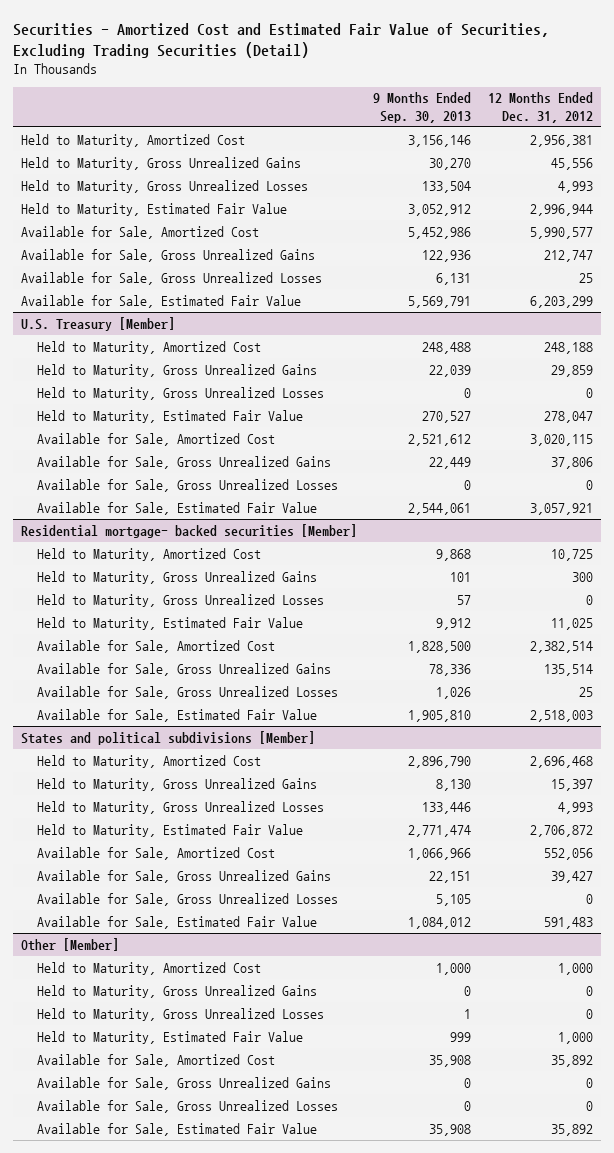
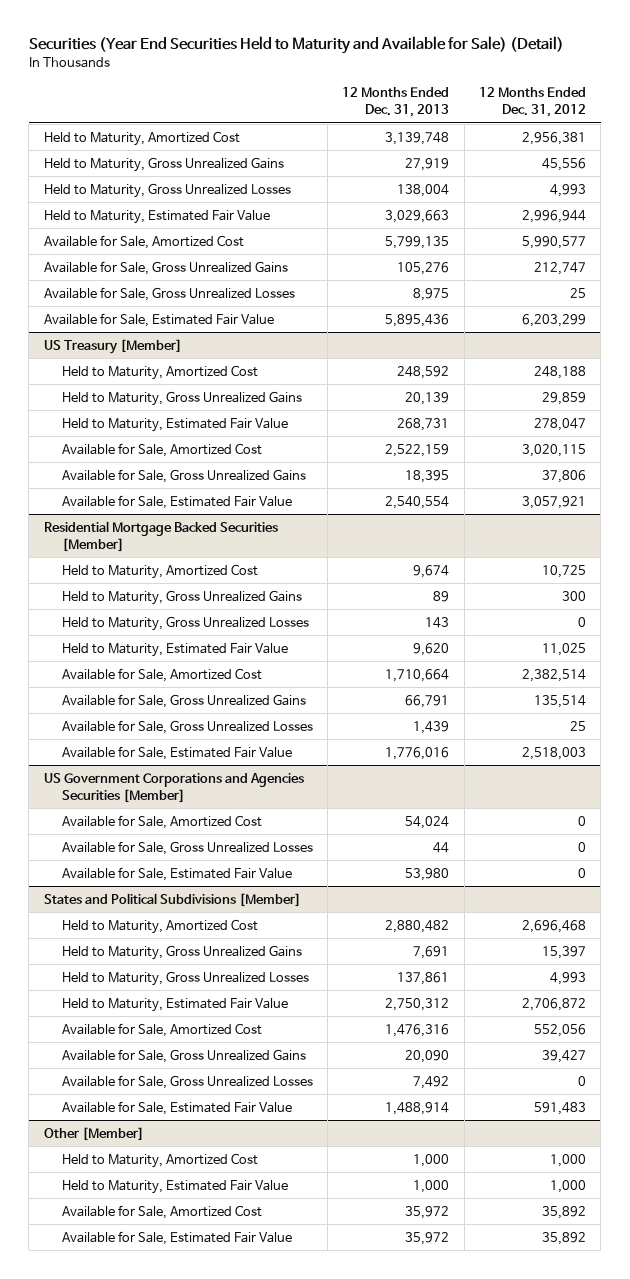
[12,22,549,58] Securities - Amortized Cost and Estimated Fair Value of Securities, Excluding Trading Securities (Detail) -> [28,36,564,55] Securities (Year End Securities Held to Maturity and Available for Sale) (Detail)
[373,92,472,123] 9 Months Ended Sep. 30, 2013 -> none
none -> [342,87,450,118] 12 Months Ended Dec. 31, 2013
[20,316,175,331] U.S. Treasury [Member] -> [43,338,182,354] US Treasury [Member]
[37,386,325,400] Held to Maturity, Gross Unrealized Losses -> none
[37,478,339,492] Available for Sale, Gross Unrealized Losses -> none
[20,523,357,538] Residential mortgage- backed securities [Member] -> [43,520,278,552] Residential Mortgage Backed Securities [Member]
none -> [43,772,304,803] US Government Corporations and Agencies Securities [Member]
none -> [61,814,262,829] Available for Sale, Amortized Cost
none -> [61,840,313,855] Available for Sale, Gross Unrealized Losses
none -> [61,866,292,881] Available for Sale, Estimated Fair Value
[20,730,315,745] States and political subdivisions [Member] -> [43,892,301,907] States and Political Subdivisions [Member]
[37,984,318,998] Held to Maturity, Gross Unrealized Gains -> none
[37,1007,325,1021] Held to Maturity, Gross Unrealized Losses -> none
[37,1076,332,1090] Available for Sale, Gross Unrealized Gains -> none
[37,1099,339,1113] Available for Sale, Gross Unrealized Losses -> none

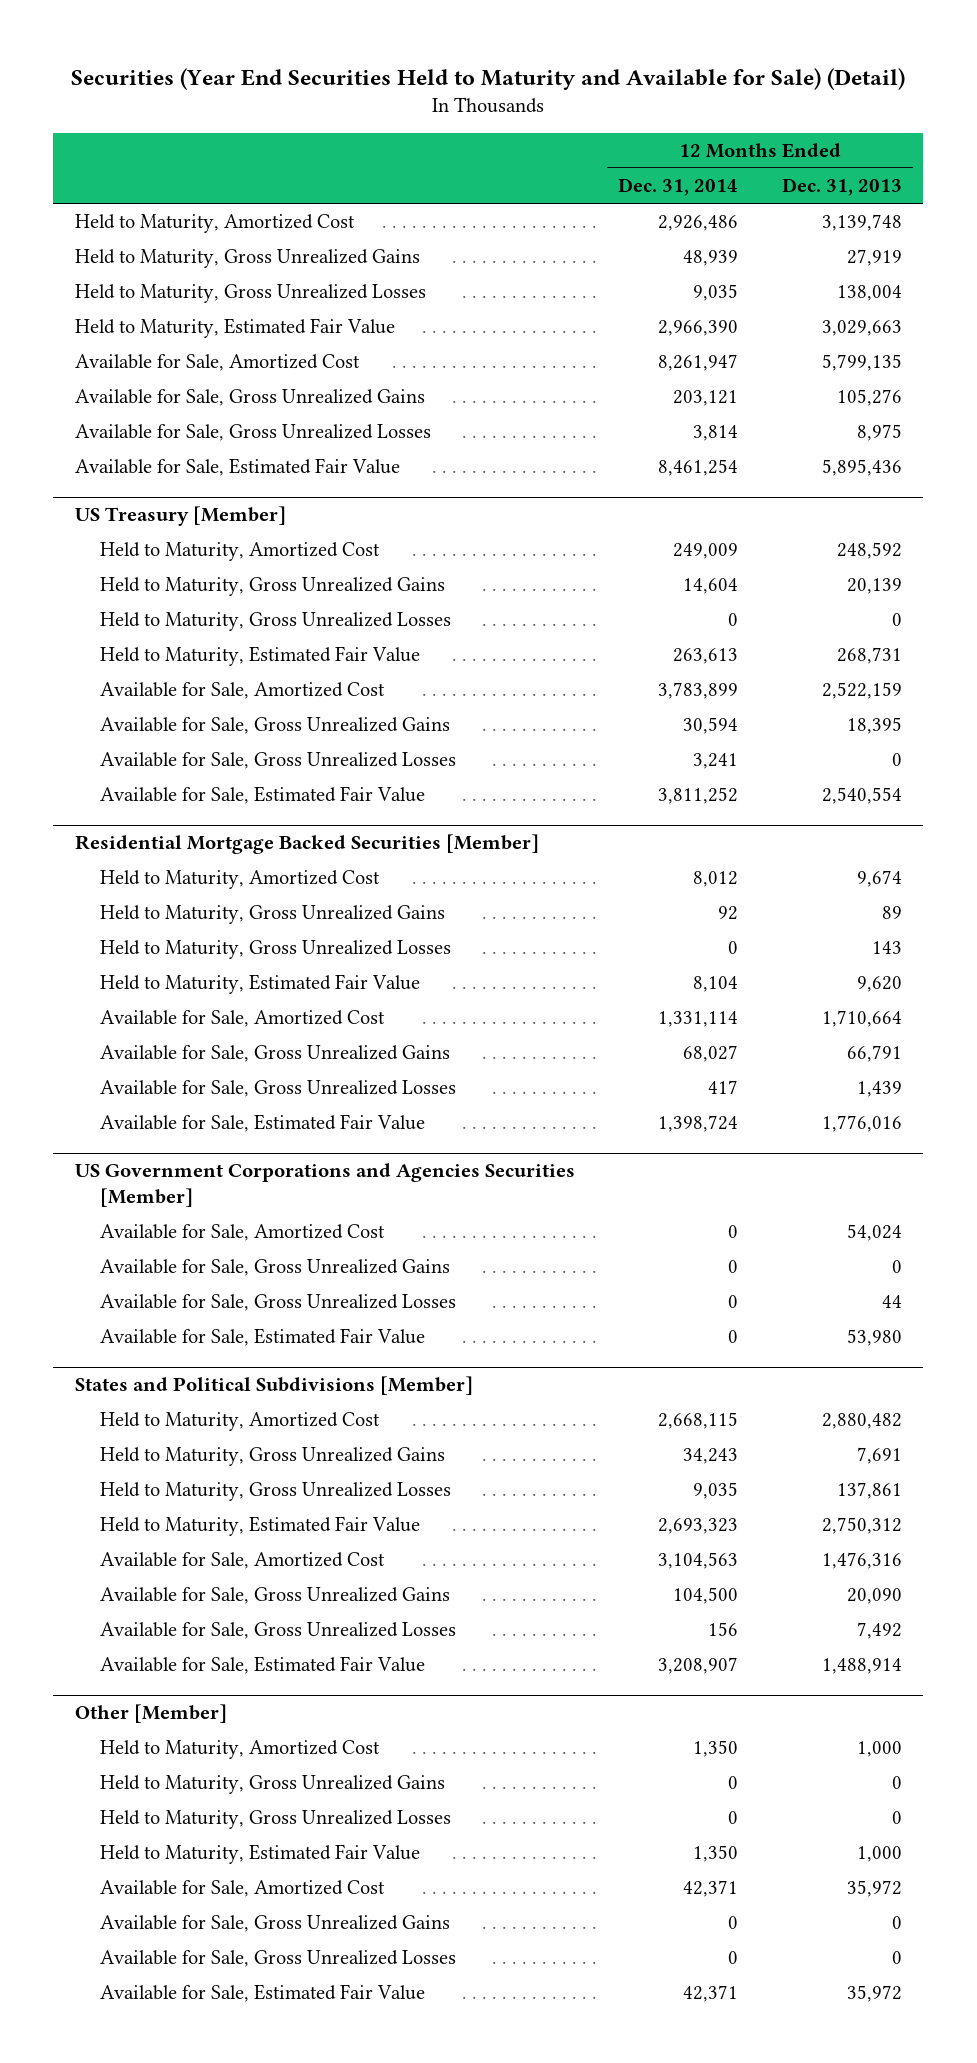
[478,87,586,118] 12 Months Ended Dec. 31, 2012 -> none
none -> [618,178,739,197] Dec. 31, 2014
none -> [100,612,452,632] Held to Maturity, Gross Unrealized Losses
none -> [100,752,457,770] Available for Sale, Gross Unrealized Losses
none -> [100,1259,451,1277] Available for Sale, Gross Unrealized Gains
none -> [100,1775,446,1795] Held to Maturity, Gross Unrealized Gains
none -> [100,1810,452,1830] Held to Maturity, Gross Unrealized Losses
none -> [100,1915,451,1933] Available for Sale, Gross Unrealized Gains
none -> [100,1950,457,1968] Available for Sale, Gross Unrealized Losses

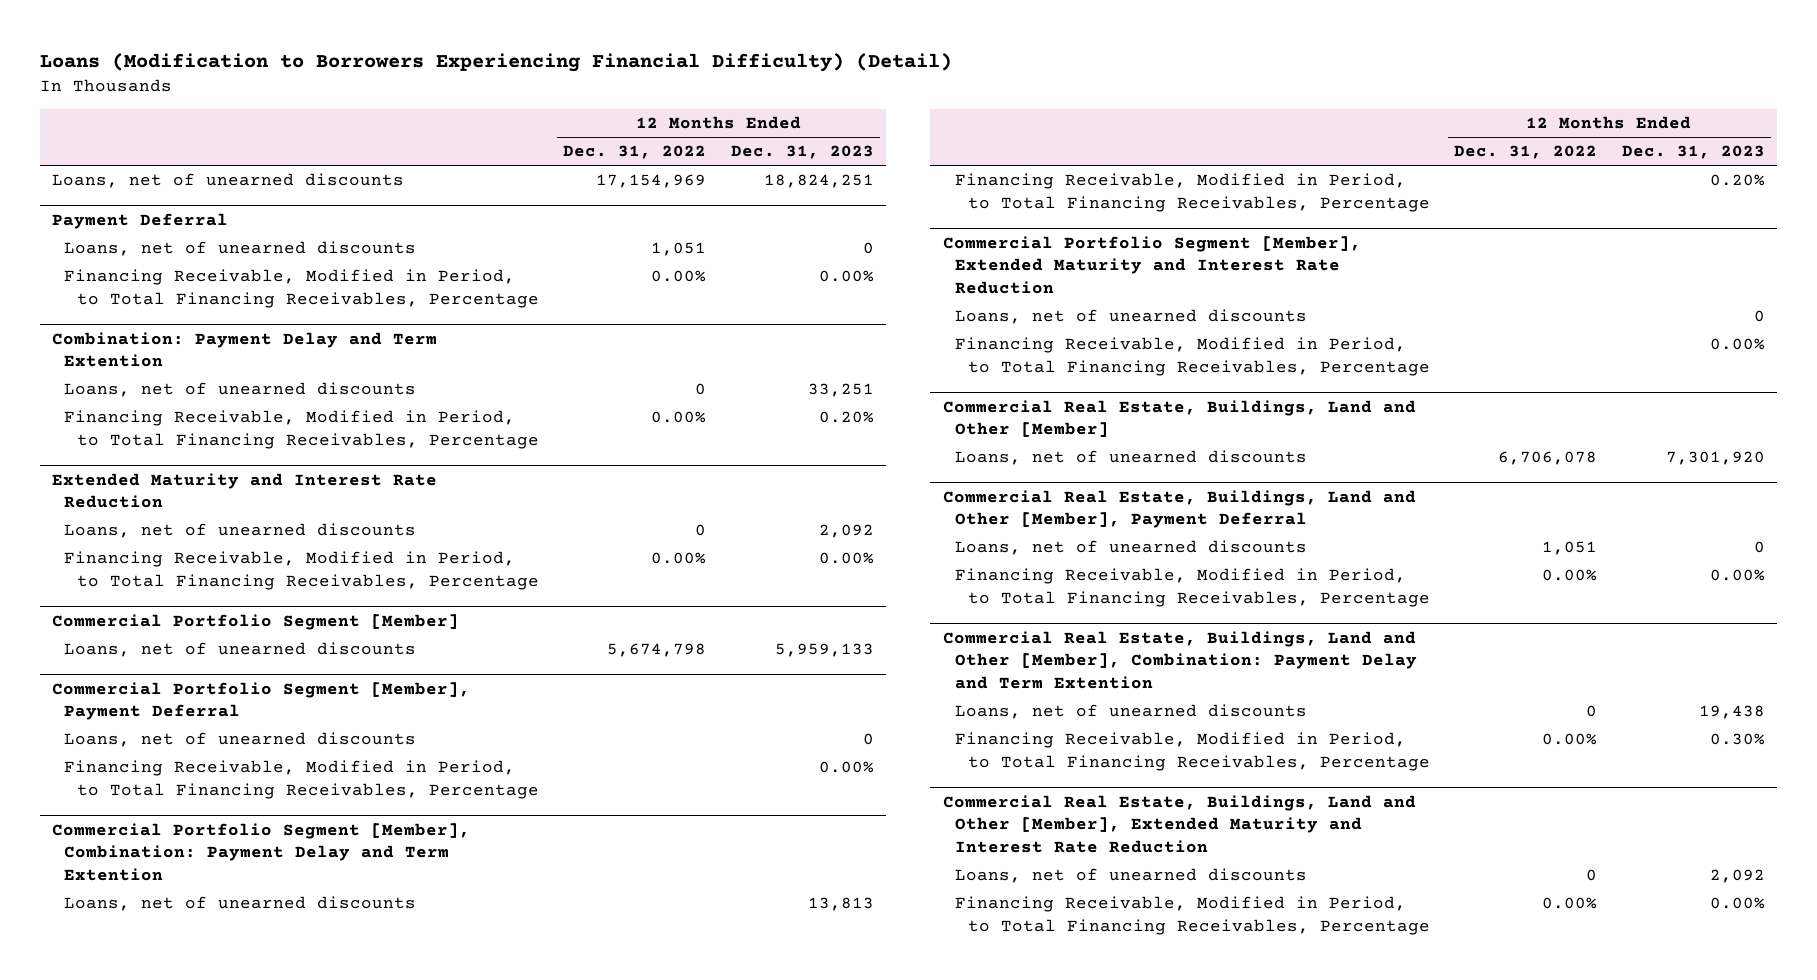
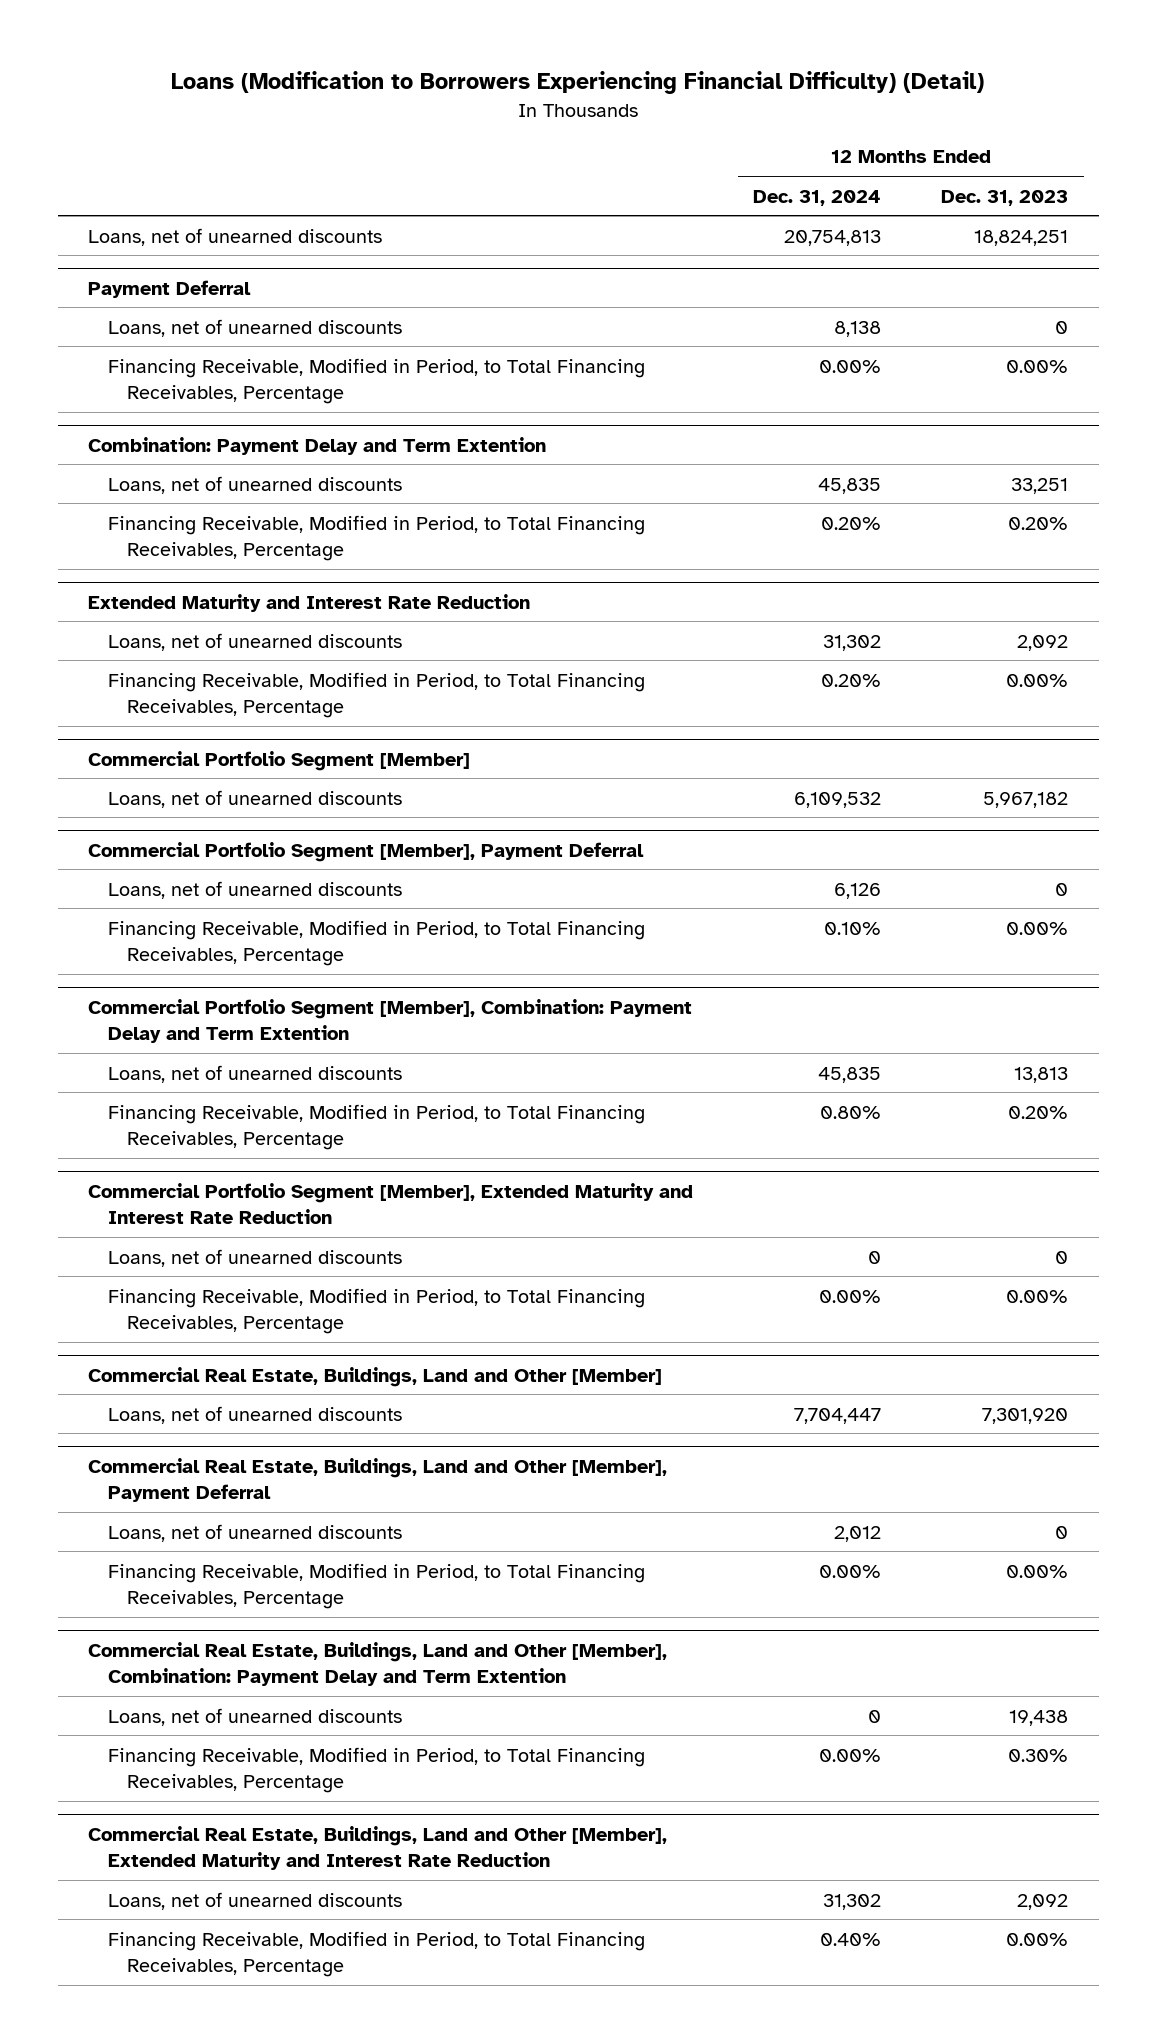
[563,145,707,160] Dec. 31, 2022 -> none
none -> [753,189,882,206] Dec. 31, 2024
[774,643,874,658] 5,959,133 -> [983,791,1069,808] 5,967,182

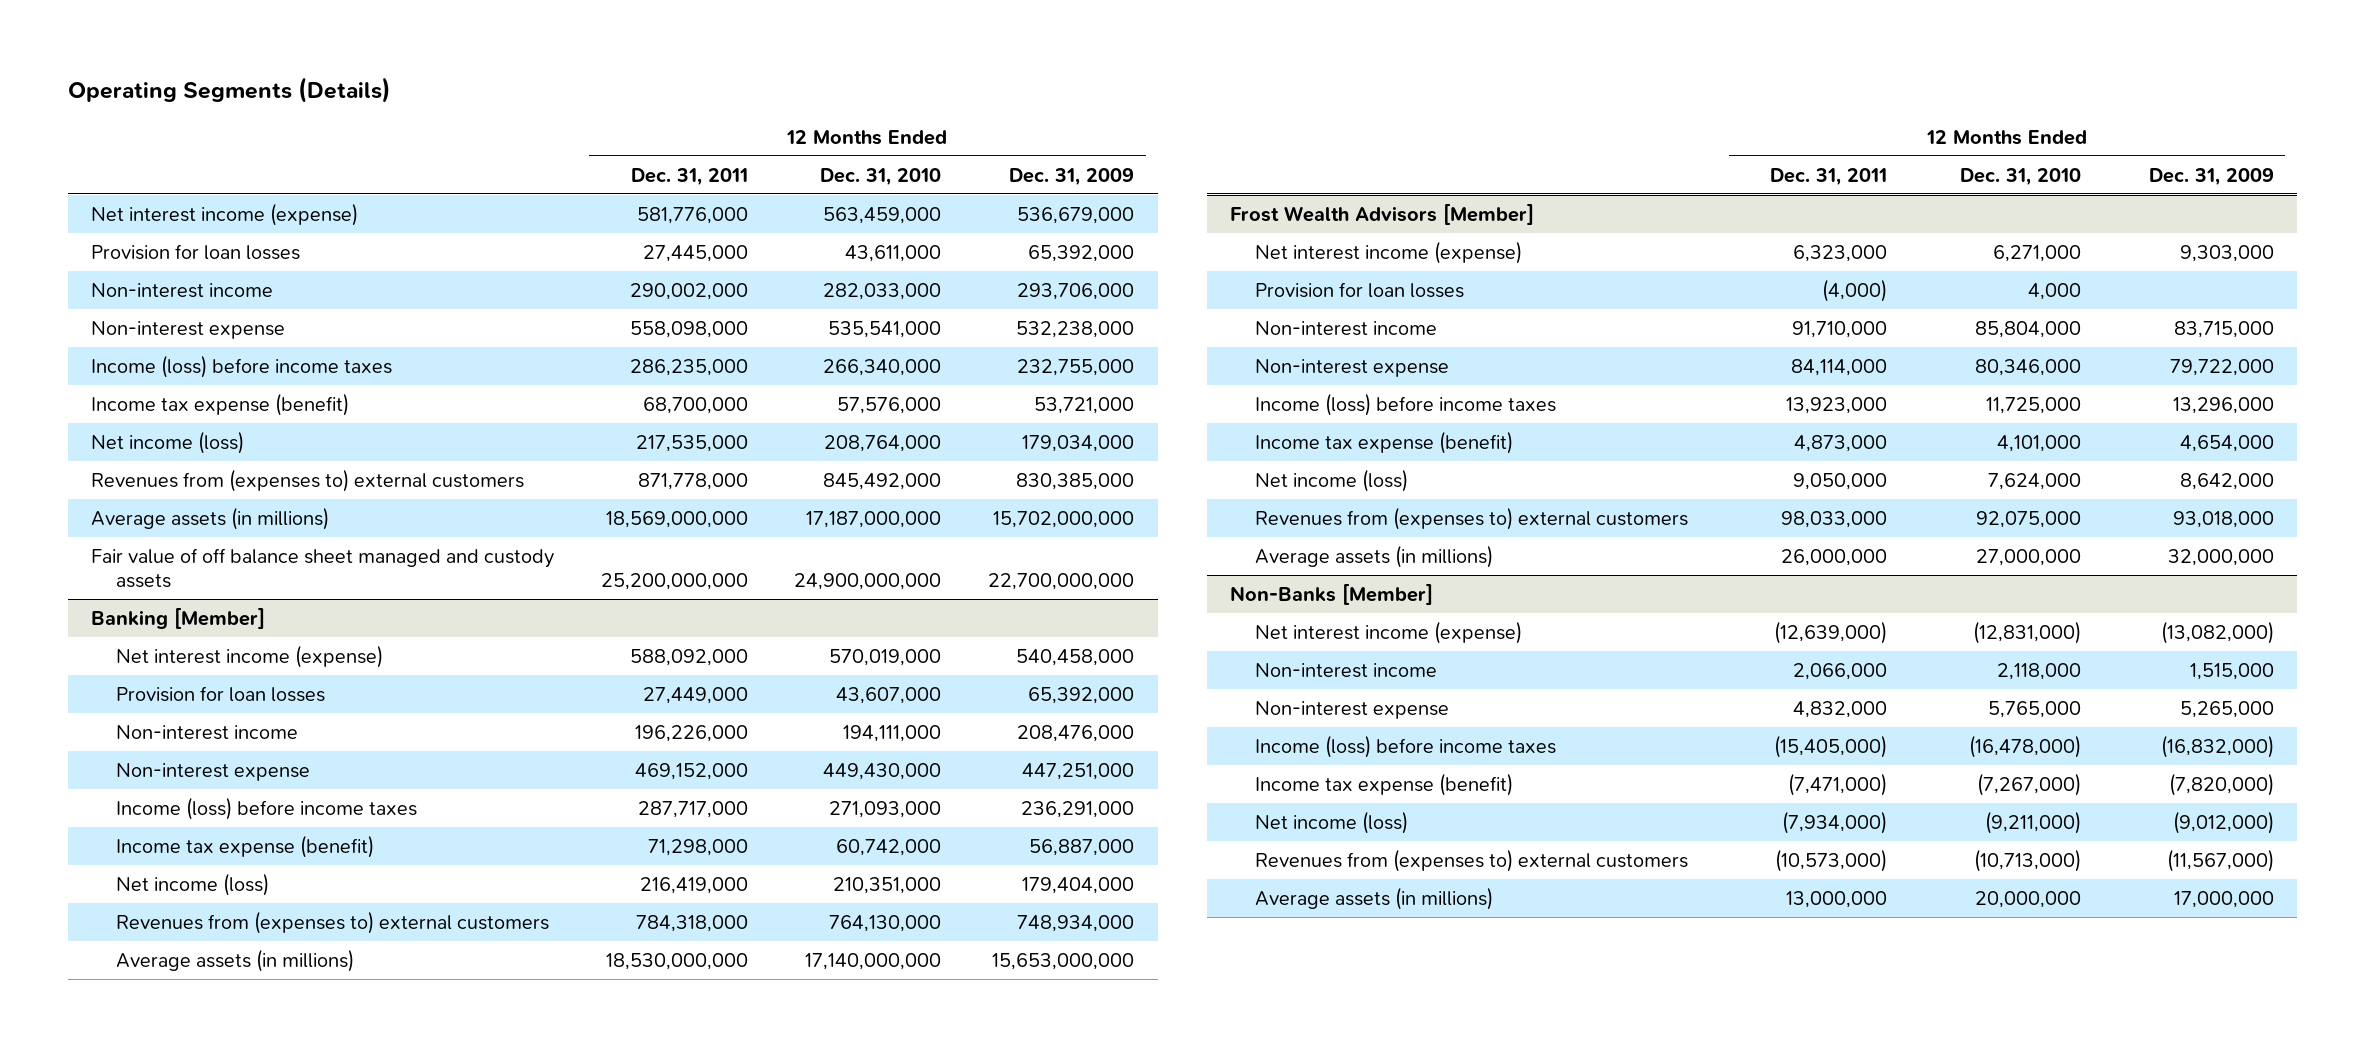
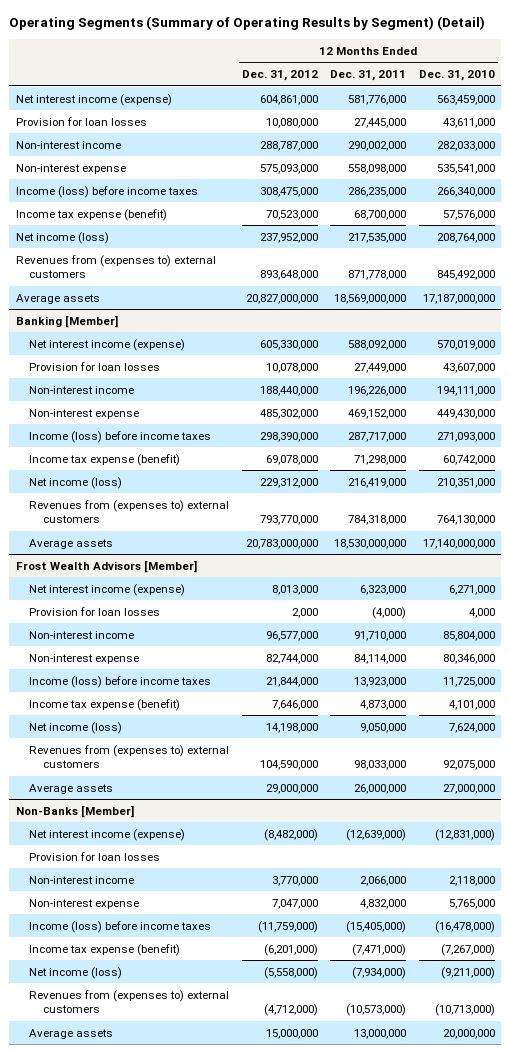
[67,77,391,104] Operating Segments (Details) -> [9,16,486,31] Operating Segments (Summary of Operating Results by Segment) (Detail)
[1009,167,1135,186] Dec. 31, 2009 -> none
none -> [241,70,318,82] Dec. 31, 2012
[91,547,555,588] Fair value of off balance sheet managed and custody assets -> none
[91,506,330,530] Average assets (in millions) -> [15,293,100,304] Average assets
[116,948,355,972] Average assets (in millions) -> [29,538,114,549] Average assets
[1255,544,1494,568] Average assets (in millions) -> [29,783,114,794] Average assets
none -> [29,851,161,861] Provision for loan losses
[1255,886,1494,910] Average assets (in millions) -> [29,1028,114,1039] Average assets

